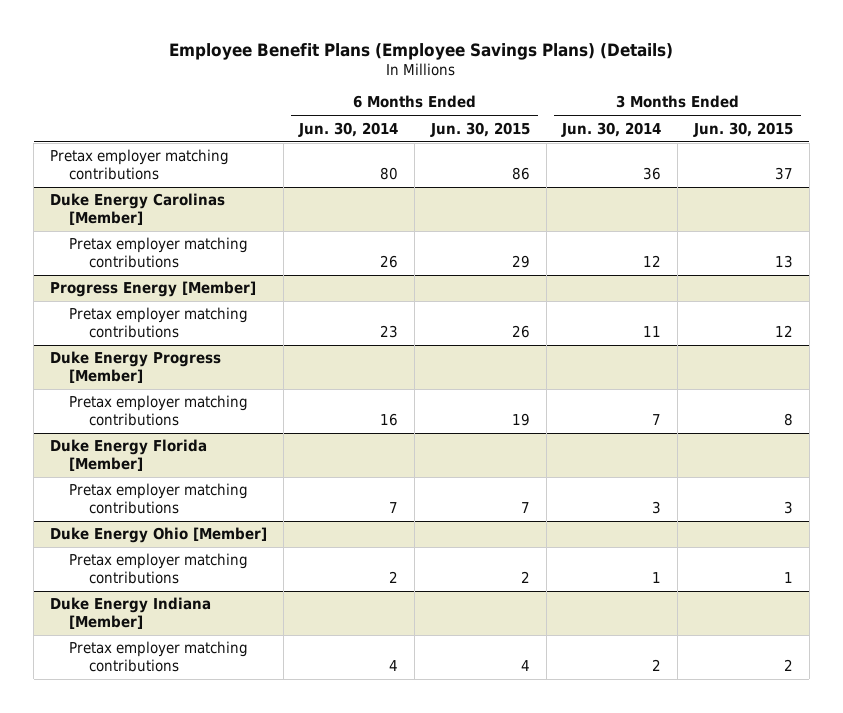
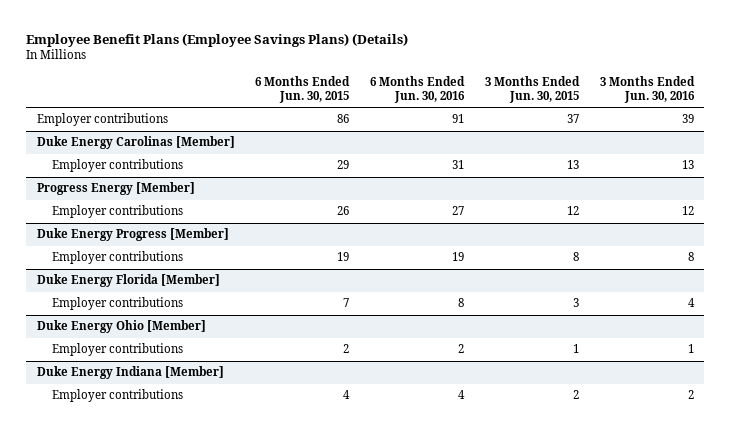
[298,121,399,137] Jun. 30, 2014 -> none
[561,121,662,137] Jun. 30, 2014 -> none
none -> [370,76,466,103] 6 Months Ended Jun. 30, 2016
none -> [599,76,695,103] 3 Months Ended Jun. 30, 2016
[49,149,229,181] Pretax employer matching contributions -> [36,113,168,127] Employer contributions
[69,237,249,269] Pretax employer matching contributions -> [52,159,184,173] Employer contributions
[69,307,249,339] Pretax employer matching contributions -> [52,205,184,219] Employer contributions
[69,395,249,427] Pretax employer matching contributions -> [52,251,184,265] Employer contributions
[69,483,249,515] Pretax employer matching contributions -> [52,297,184,311] Employer contributions
[69,553,249,585] Pretax employer matching contributions -> [52,343,184,357] Employer contributions
[69,641,249,673] Pretax employer matching contributions -> [52,389,184,403] Employer contributions

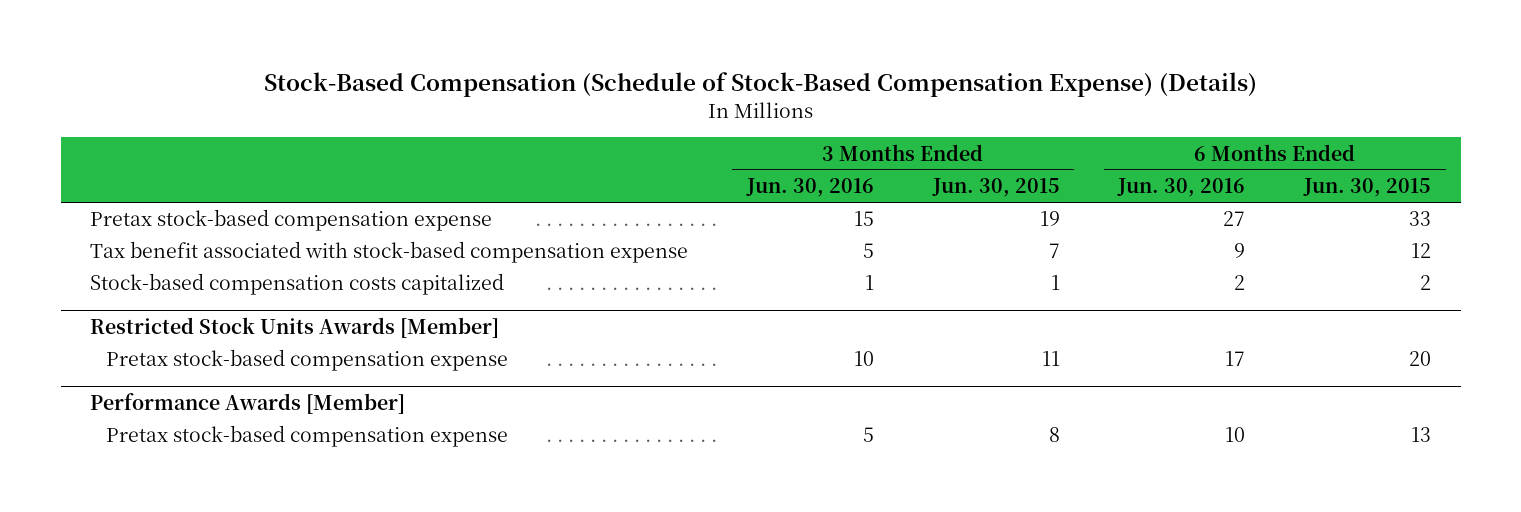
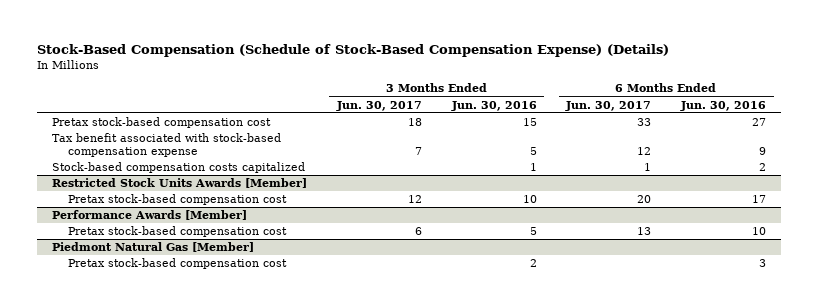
[931,178,1060,198] Jun. 30, 2015 -> none
[1303,178,1432,198] Jun. 30, 2015 -> none
none -> [335,100,422,111] Jun. 30, 2017
none -> [565,100,652,111] Jun. 30, 2017
[89,209,492,232] Pretax stock-based compensation expense -> [52,117,272,129] Pretax stock-based compensation cost
[105,349,508,372] Pretax stock-based compensation expense -> [67,194,287,206] Pretax stock-based compensation cost
[105,425,508,448] Pretax stock-based compensation expense -> [67,226,287,238] Pretax stock-based compensation cost
none -> [52,242,255,253] Piedmont Natural Gas [Member]
none -> [67,258,287,270] Pretax stock-based compensation cost

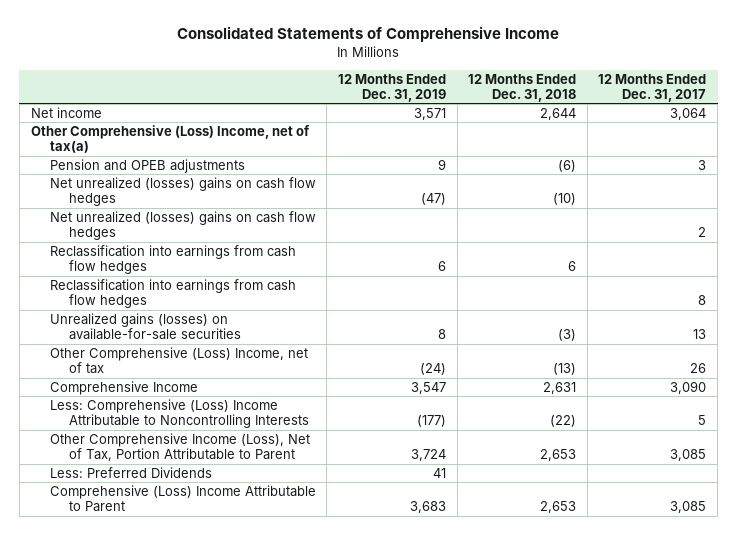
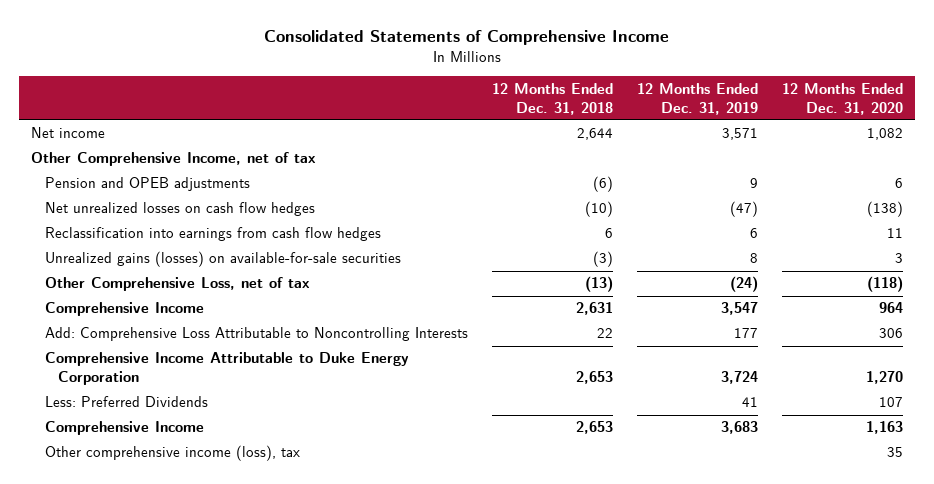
[598,73,707,102] 12 Months Ended Dec. 31, 2017 -> none
none -> [781,82,903,115] 12 Months Ended Dec. 31, 2020
[30,124,310,154] Other Comprehensive (Loss) Income, net of tax(a) -> [31,152,317,167] Other Comprehensive Income, net of tax
[49,210,316,241] Net unrealized (losses) gains on cash flow hedges -> none
[49,176,316,207] Net unrealized (losses) gains on cash flow hedges -> [44,202,315,217] Net unrealized losses on cash flow hedges
[49,278,296,309] Reclassification into earnings from cash flow hedges -> none
[49,346,308,375] Other Comprehensive (Loss) Income, net of tax -> [44,277,310,292] Other Comprehensive Loss, net of tax
[49,398,310,429] Less: Comprehensive (Loss) Income Attributable to Noncontrolling Interests -> [44,327,468,342] Add: Comprehensive Loss Attributable to Noncontrolling Interests
[416,415,446,428] (177) -> [733,328,758,339] 177
[550,415,577,428] (22) -> [596,328,613,339] 22
[49,432,310,462] Other Comprehensive Income (Loss), Net of Tax, Portion Attributable to Parent -> [44,352,409,386] Comprehensive Income Attributable to Duke Energy Corporation
[49,484,316,513] Comprehensive (Loss) Income Attributable to Parent -> [44,421,204,436] Comprehensive Income
none -> [44,445,300,462] Other comprehensive income (loss), tax

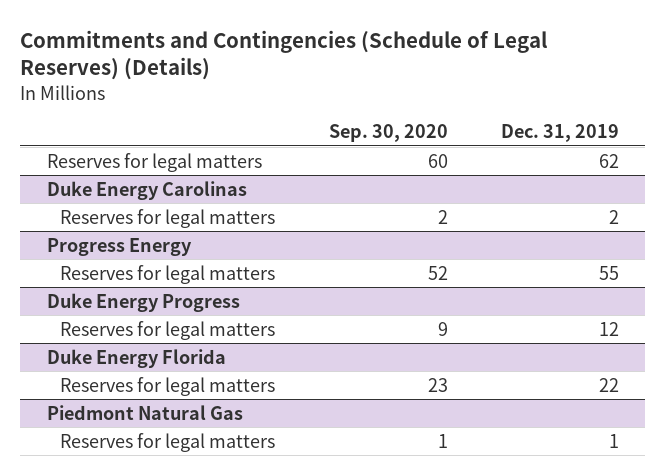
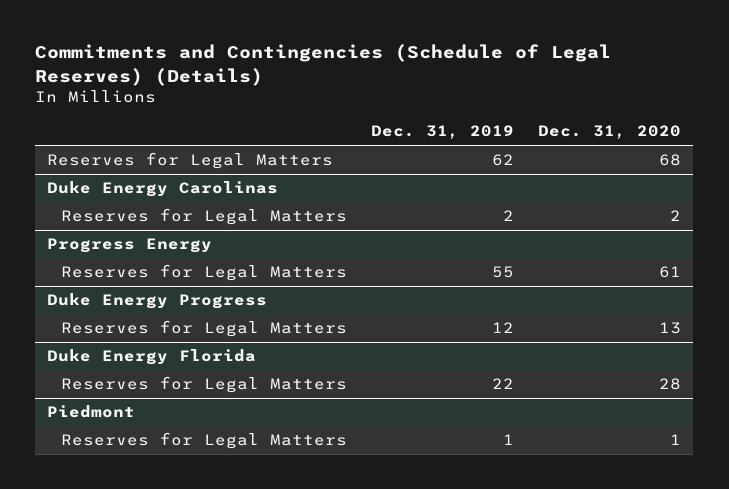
[328,124,448,143] Sep. 30, 2020 -> none
none -> [538,125,682,140] Dec. 31, 2020
[46,152,262,172] Reserves for legal matters -> [47,152,334,170] Reserves for Legal Matters
[60,208,276,228] Reserves for legal matters -> [60,208,347,226] Reserves for Legal Matters
[60,264,276,284] Reserves for legal matters -> [60,264,347,282] Reserves for Legal Matters
[60,320,276,340] Reserves for legal matters -> [60,320,347,338] Reserves for Legal Matters
[60,376,276,396] Reserves for legal matters -> [60,376,347,394] Reserves for Legal Matters
[46,404,243,420] Piedmont Natural Gas -> [47,405,136,419] Piedmont
[60,432,276,452] Reserves for legal matters -> [60,432,347,450] Reserves for Legal Matters

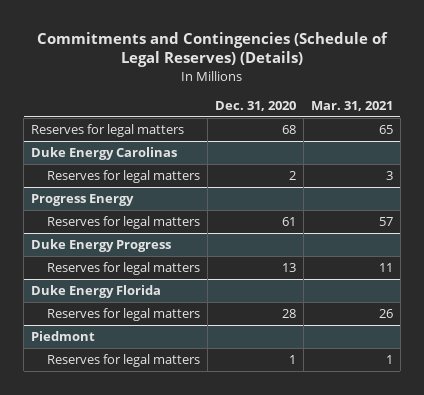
[371,125,515,140] Dec. 31, 2019 -> none
none -> [310,100,393,111] Mar. 31, 2021
[47,152,334,170] Reserves for Legal Matters -> [31,124,185,138] Reserves for legal matters
[60,208,347,226] Reserves for Legal Matters -> [46,170,200,184] Reserves for legal matters
[60,264,347,282] Reserves for Legal Matters -> [46,216,200,230] Reserves for legal matters
[60,320,347,338] Reserves for Legal Matters -> [46,262,200,276] Reserves for legal matters
[60,376,347,394] Reserves for Legal Matters -> [46,308,200,322] Reserves for legal matters
[60,432,347,450] Reserves for Legal Matters -> [46,354,200,368] Reserves for legal matters

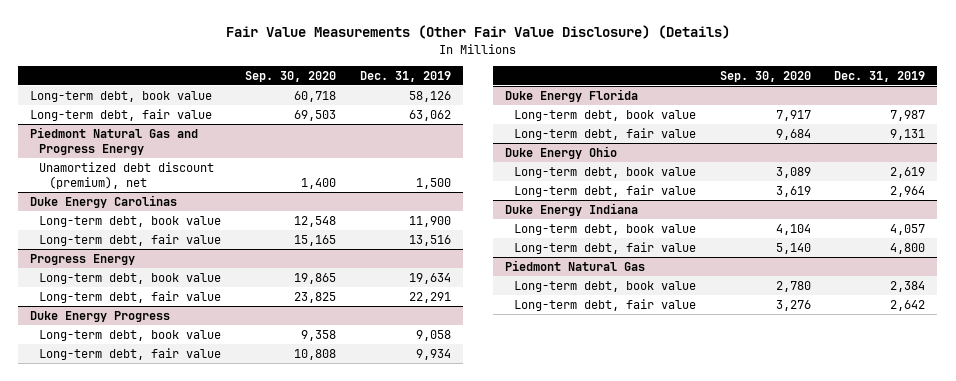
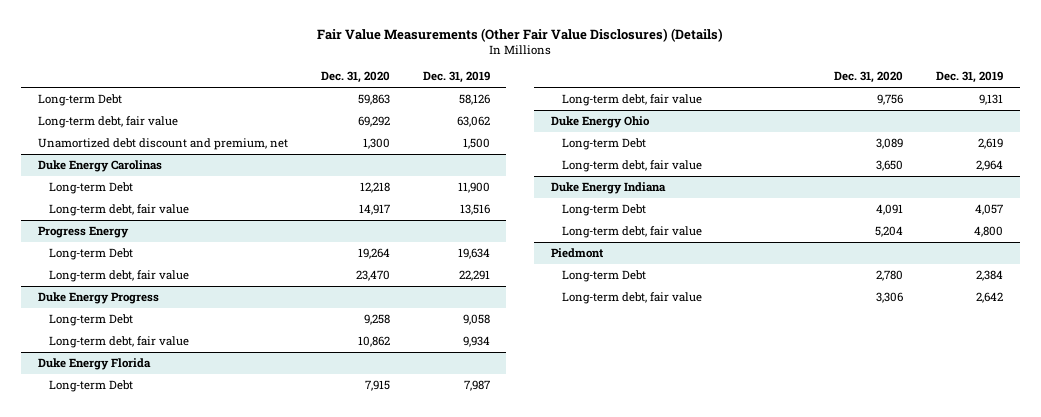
[225,25,730,40] Fair Value Measurements (Other Fair Value Disclosure) (Details) -> [317,27,724,42] Fair Value Measurements (Other Fair Value Disclosures) (Details)
[245,70,337,82] Sep. 30, 2020 -> none
none -> [320,71,390,84] Dec. 31, 2020
[30,90,213,102] Long-term debt, book value -> [37,94,122,107] Long-term Debt
[30,126,199,155] Piedmont Natural Gas and Progress Energy -> none
[39,161,215,189] Unamortized debt discount (premium), net -> [37,138,288,151] Unamortized debt discount and premium, net
[39,215,222,227] Long-term debt, book value -> [48,182,133,195] Long-term Debt
[39,272,222,284] Long-term debt, book value -> [48,248,133,261] Long-term Debt
[39,329,222,341] Long-term debt, book value -> [48,314,133,327] Long-term Debt
[514,109,697,121] Long-term debt, book value -> [48,380,133,393] Long-term Debt
[514,166,697,178] Long-term debt, book value -> [561,138,646,151] Long-term Debt
[514,223,697,235] Long-term debt, book value -> [561,204,646,217] Long-term Debt
[504,259,645,271] Piedmont Natural Gas -> [550,248,604,259] Piedmont
[514,280,697,292] Long-term debt, book value -> [561,270,646,283] Long-term Debt

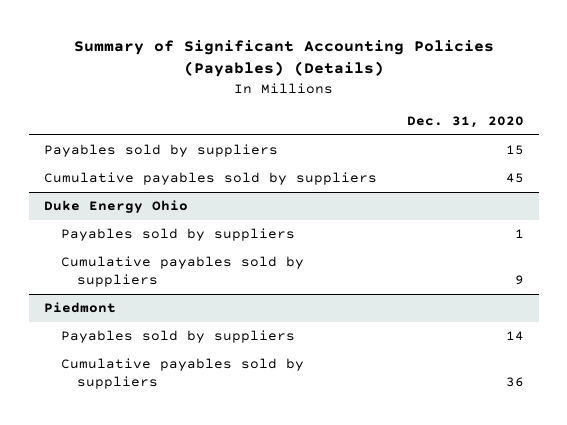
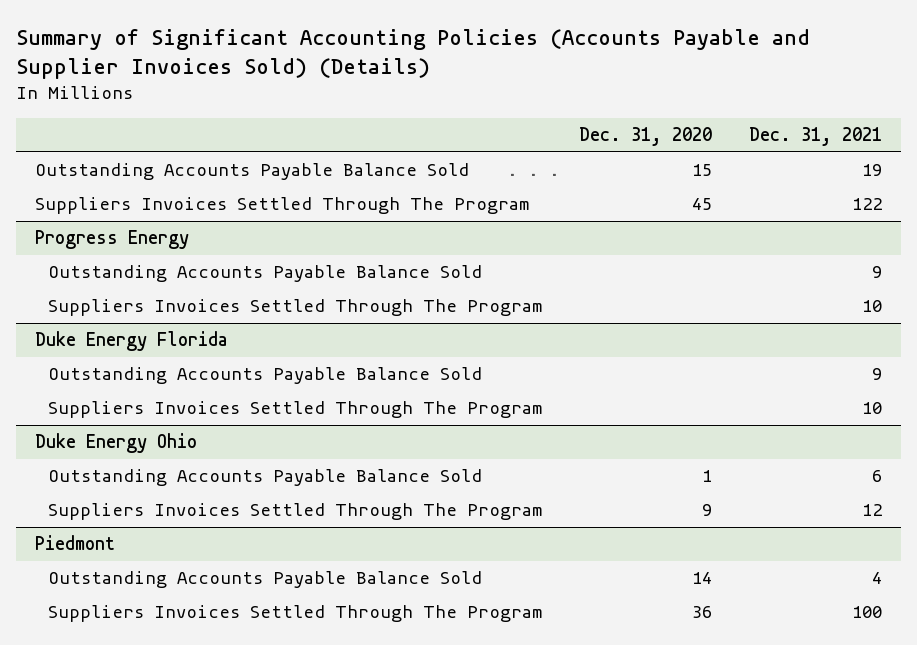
[73,40,494,78] Summary of Significant Accounting Policies (Payables) (Details) -> [16,29,811,80] Summary of Significant Accounting Policies (Accounts Payable and Supplier Invoices Sold) (Details)
none -> [749,127,883,147] Dec. 31, 2021
[43,144,278,158] Payables sold by suppliers -> [34,163,469,181] Outstanding Accounts Payable Balance Sold
[43,172,377,186] Cumulative payables sold by suppliers -> [34,197,529,215] Suppliers Invoices Settled Through The Program
none -> [34,230,189,250] Progress Energy
none -> [47,265,482,283] Outstanding Accounts Payable Balance Sold
none -> [47,299,542,317] Suppliers Invoices Settled Through The Program
none -> [34,331,228,352] Duke Energy Florida
none -> [47,367,482,385] Outstanding Accounts Payable Balance Sold
none -> [47,401,542,419] Suppliers Invoices Settled Through The Program
[60,228,295,242] Payables sold by suppliers -> [47,469,482,487] Outstanding Accounts Payable Balance Sold
[60,256,304,288] Cumulative payables sold by suppliers -> [47,503,542,521] Suppliers Invoices Settled Through The Program
[60,330,295,344] Payables sold by suppliers -> [47,571,482,589] Outstanding Accounts Payable Balance Sold
[60,358,304,390] Cumulative payables sold by suppliers -> [47,605,542,623] Suppliers Invoices Settled Through The Program

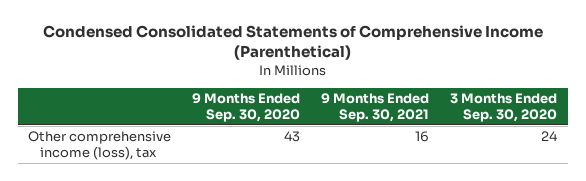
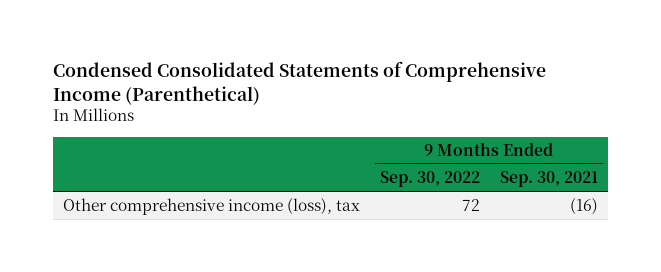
[192,92,301,122] 9 Months Ended Sep. 30, 2020 -> none
[450,92,558,122] 3 Months Ended Sep. 30, 2020 -> none
none -> [380,171,481,188] Sep. 30, 2022
[415,131,430,143] 16 -> [570,198,599,216] (16)

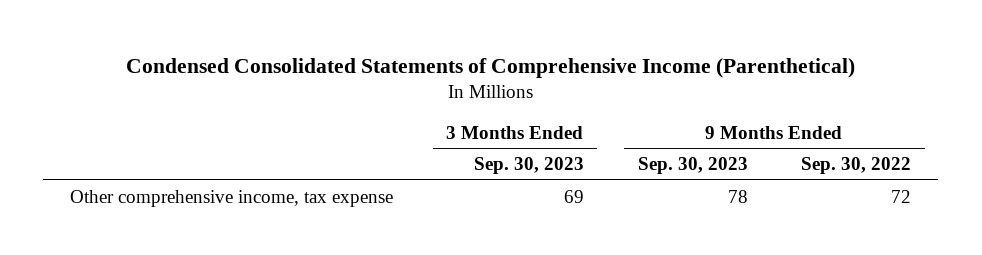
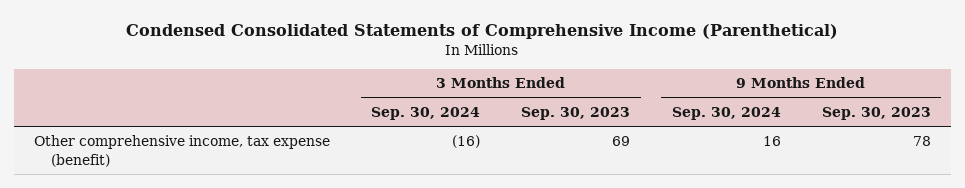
[801,157,912,175] Sep. 30, 2022 -> none
none -> [371,106,481,120] Sep. 30, 2024
none -> [671,106,781,120] Sep. 30, 2024
[70,189,394,207] Other comprehensive income, tax expense -> [34,135,331,167] Other comprehensive income, tax expense (benefit)

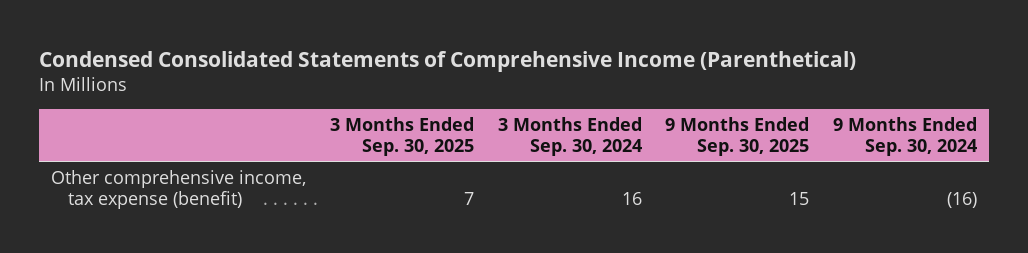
[521,106,631,120] Sep. 30, 2023 -> none
[821,106,931,120] Sep. 30, 2023 -> none
none -> [329,116,474,157] 3 Months Ended Sep. 30, 2025
none -> [665,116,810,157] 9 Months Ended Sep. 30, 2025
[452,135,481,149] (16) -> [621,192,642,206] 16
[762,136,781,147] 16 -> [947,192,978,209] (16)

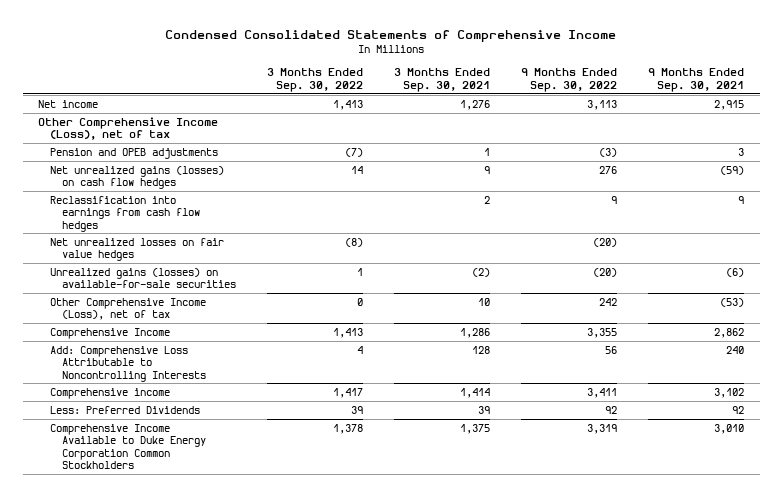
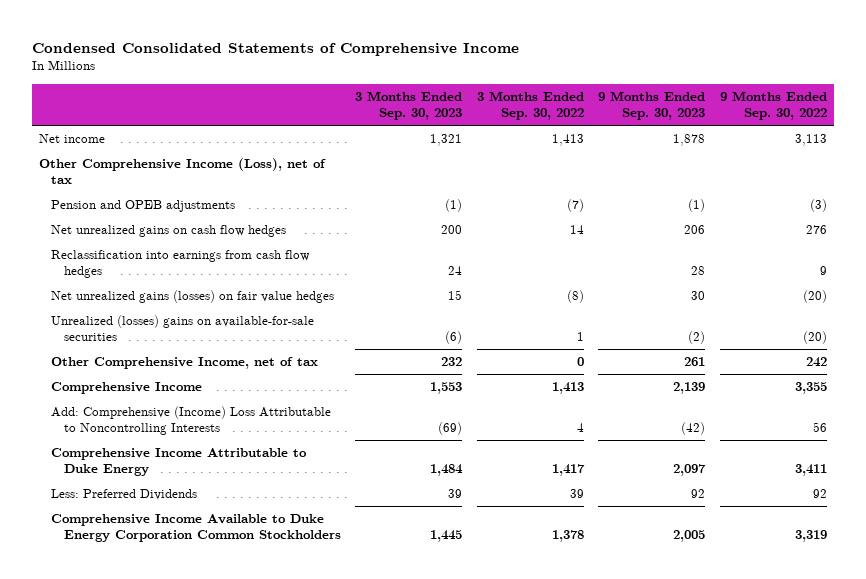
[394,68,491,92] 3 Months Ended Sep. 30, 2021 -> none
[648,68,745,92] 9 Months Ended Sep. 30, 2021 -> none
none -> [355,90,463,120] 3 Months Ended Sep. 30, 2023
none -> [598,90,706,120] 9 Months Ended Sep. 30, 2023
[50,165,225,190] Net unrealized gains (losses) on cash flow hedges -> [51,225,287,238] Net unrealized gains on cash flow hedges
[50,237,225,262] Net unrealized losses on fair value hedges -> [51,290,335,304] Net unrealized gains (losses) on fair value hedges
[50,267,236,289] Unrealized gains (losses) on available-for-sale securities -> [51,315,315,342] Unrealized (losses) gains on available-for-sale securities
[50,297,207,321] Other Comprehensive Income (Loss), net of tax -> [51,357,319,370] Other Comprehensive Income, net of tax
[50,345,206,382] Add: Comprehensive Loss Attributable to Noncontrolling Interests -> [51,406,332,436] Add: Comprehensive (Income) Loss Attributable to Noncontrolling Interests
[50,387,171,399] Comprehensive income -> [51,448,308,477] Comprehensive Income Attributable to Duke Energy

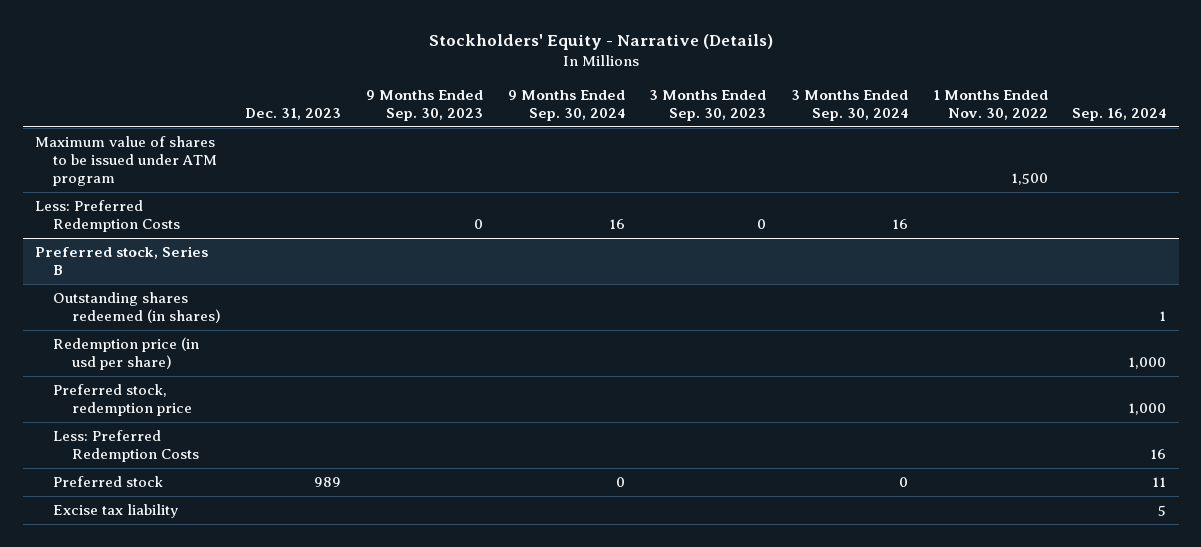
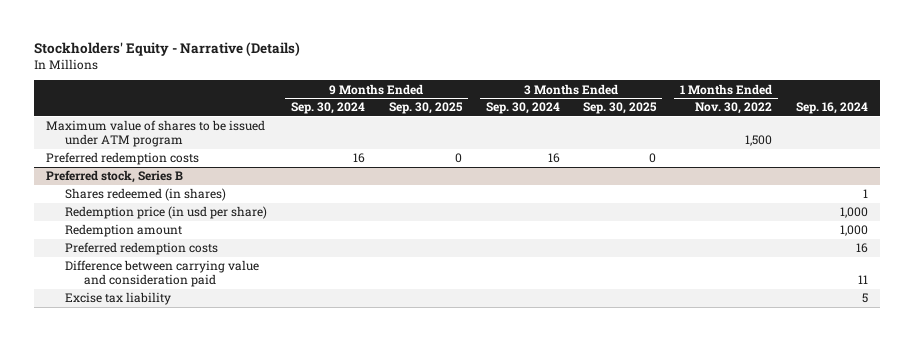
[245,107,342,120] Dec. 31, 2023 -> none
[366,89,484,121] 9 Months Ended Sep. 30, 2023 -> none
[649,89,767,121] 3 Months Ended Sep. 30, 2023 -> none
none -> [388,102,463,115] Sep. 30, 2025
none -> [583,102,658,115] Sep. 30, 2025
[35,200,181,233] Less: Preferred Redemption Costs -> [46,152,200,166] Preferred redemption costs
[53,292,221,324] Outstanding shares redeemed (in shares) -> [64,188,226,202] Shares redeemed (in shares)
[53,476,164,488] Preferred stock -> none
[53,384,192,417] Preferred stock, redemption price -> [64,224,182,238] Redemption amount
[53,430,199,463] Less: Preferred Redemption Costs -> [64,242,218,256] Preferred redemption costs
none -> [64,260,259,288] Difference between carrying value and consideration paid

